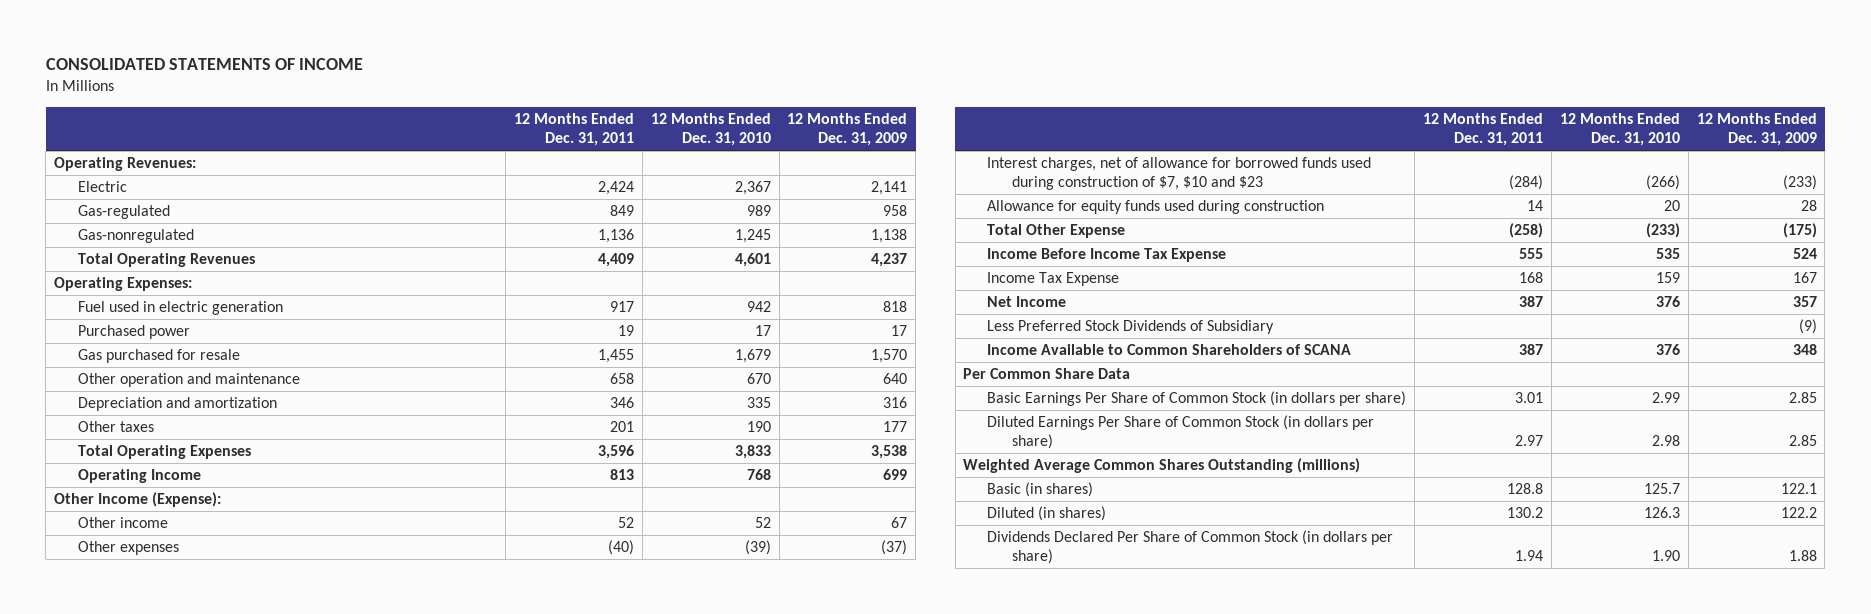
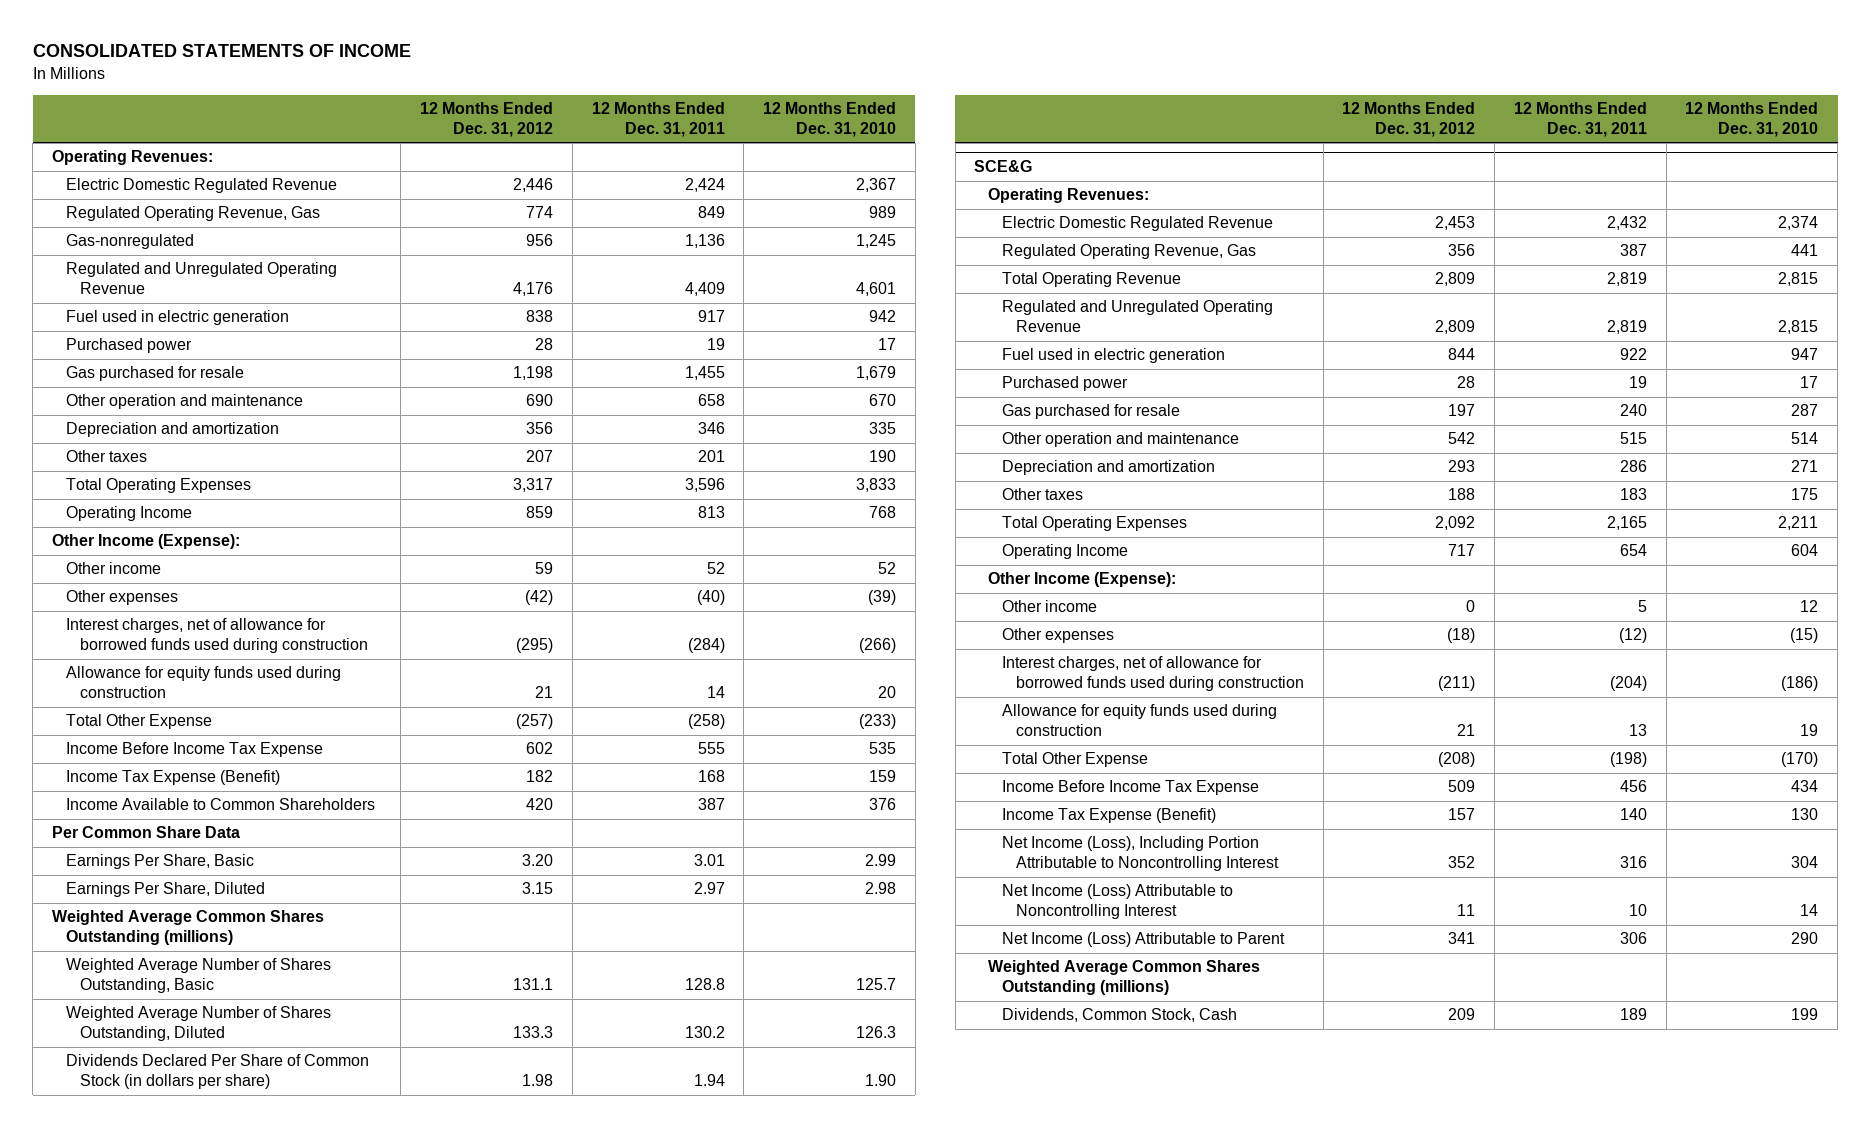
[787,113,908,147] 12 Months Ended Dec. 31, 2009 -> none
none -> [420,102,554,137] 12 Months Ended Dec. 31, 2012
[78,181,128,193] Electric -> [65,178,337,194] Electric Domestic Regulated Revenue
[78,205,171,220] Gas-regulated -> [65,206,320,222] Regulated Operating Revenue, Gas
[54,277,193,292] Operating Expenses: -> none
[78,253,256,268] Total Operating Revenues -> [65,262,337,295] Regulated and Unregulated Operating Revenue
[987,157,1372,191] Interest charges, net of allowance for borrowed funds used during construction of $7, $10 and $23 -> [65,618,368,654] Interest charges, net of allowance for borrowed funds used during construction
[987,296,1067,308] Net Income -> none
[987,320,1275,335] Less Preferred Stock Dividends of Subsidiary -> none
[987,272,1120,287] Income Tax Expense -> [65,770,280,786] Income Tax Expense (Benefit)
[987,344,1352,356] Income Available to Common Shareholders of SCANA -> [65,798,375,811] Income Available to Common Shareholders
[987,391,1407,407] Basic Earnings Per Share of Common Stock (in dollars per share) -> [65,854,254,870] Earnings Per Share, Basic
[987,415,1375,450] Diluted Earnings Per Share of Common Stock (in dollars per share) -> [65,882,265,898] Earnings Per Share, Diluted
[987,482,1094,498] Basic (in shares) -> [65,958,331,994] Weighted Average Number of Shares Outstanding, Basic
[987,506,1107,522] Diluted (in shares) -> [65,1006,331,1042] Weighted Average Number of Shares Outstanding, Diluted
none -> [974,160,1033,173] SCE&G
none -> [988,188,1150,204] Operating Revenues:
none -> [1002,216,1274,232] Electric Domestic Regulated Revenue
none -> [1002,244,1257,260] Regulated Operating Revenue, Gas
none -> [1002,272,1182,288] Total Operating Revenue
none -> [1002,300,1274,333] Regulated and Unregulated Operating Revenue
none -> [1002,348,1226,364] Fuel used in electric generation
none -> [1002,376,1129,392] Purchased power
none -> [1002,404,1181,420] Gas purchased for resale
none -> [1002,432,1240,448] Other operation and maintenance
none -> [1002,460,1216,476] Depreciation and amortization
none -> [1002,488,1084,501] Other taxes
none -> [1002,516,1188,532] Total Operating Expenses
none -> [1002,544,1129,560] Operating Income
none -> [988,572,1177,588] Other Income (Expense):
none -> [1002,600,1098,613] Other income
none -> [1002,628,1115,644] Other expenses
none -> [1002,656,1304,692] Interest charges, net of allowance for borrowed funds used during construction
none -> [1002,704,1278,737] Allowance for equity funds used during construction
none -> [1002,752,1149,768] Total Other Expense
none -> [1002,780,1260,796] Income Before Income Tax Expense
none -> [1002,808,1217,824] Income Tax Expense (Benefit)
none -> [1002,836,1279,872] Net Income (Loss), Including Portion Attributable to Noncontrolling Interest
none -> [1002,884,1234,920] Net Income (Loss) Attributable to Noncontrolling Interest
none -> [1002,932,1286,948] Net Income (Loss) Attributable to Parent
none -> [988,960,1261,996] Weighted Average Common Shares Outstanding (millions)
none -> [1002,1008,1238,1023] Dividends, Common Stock, Cash

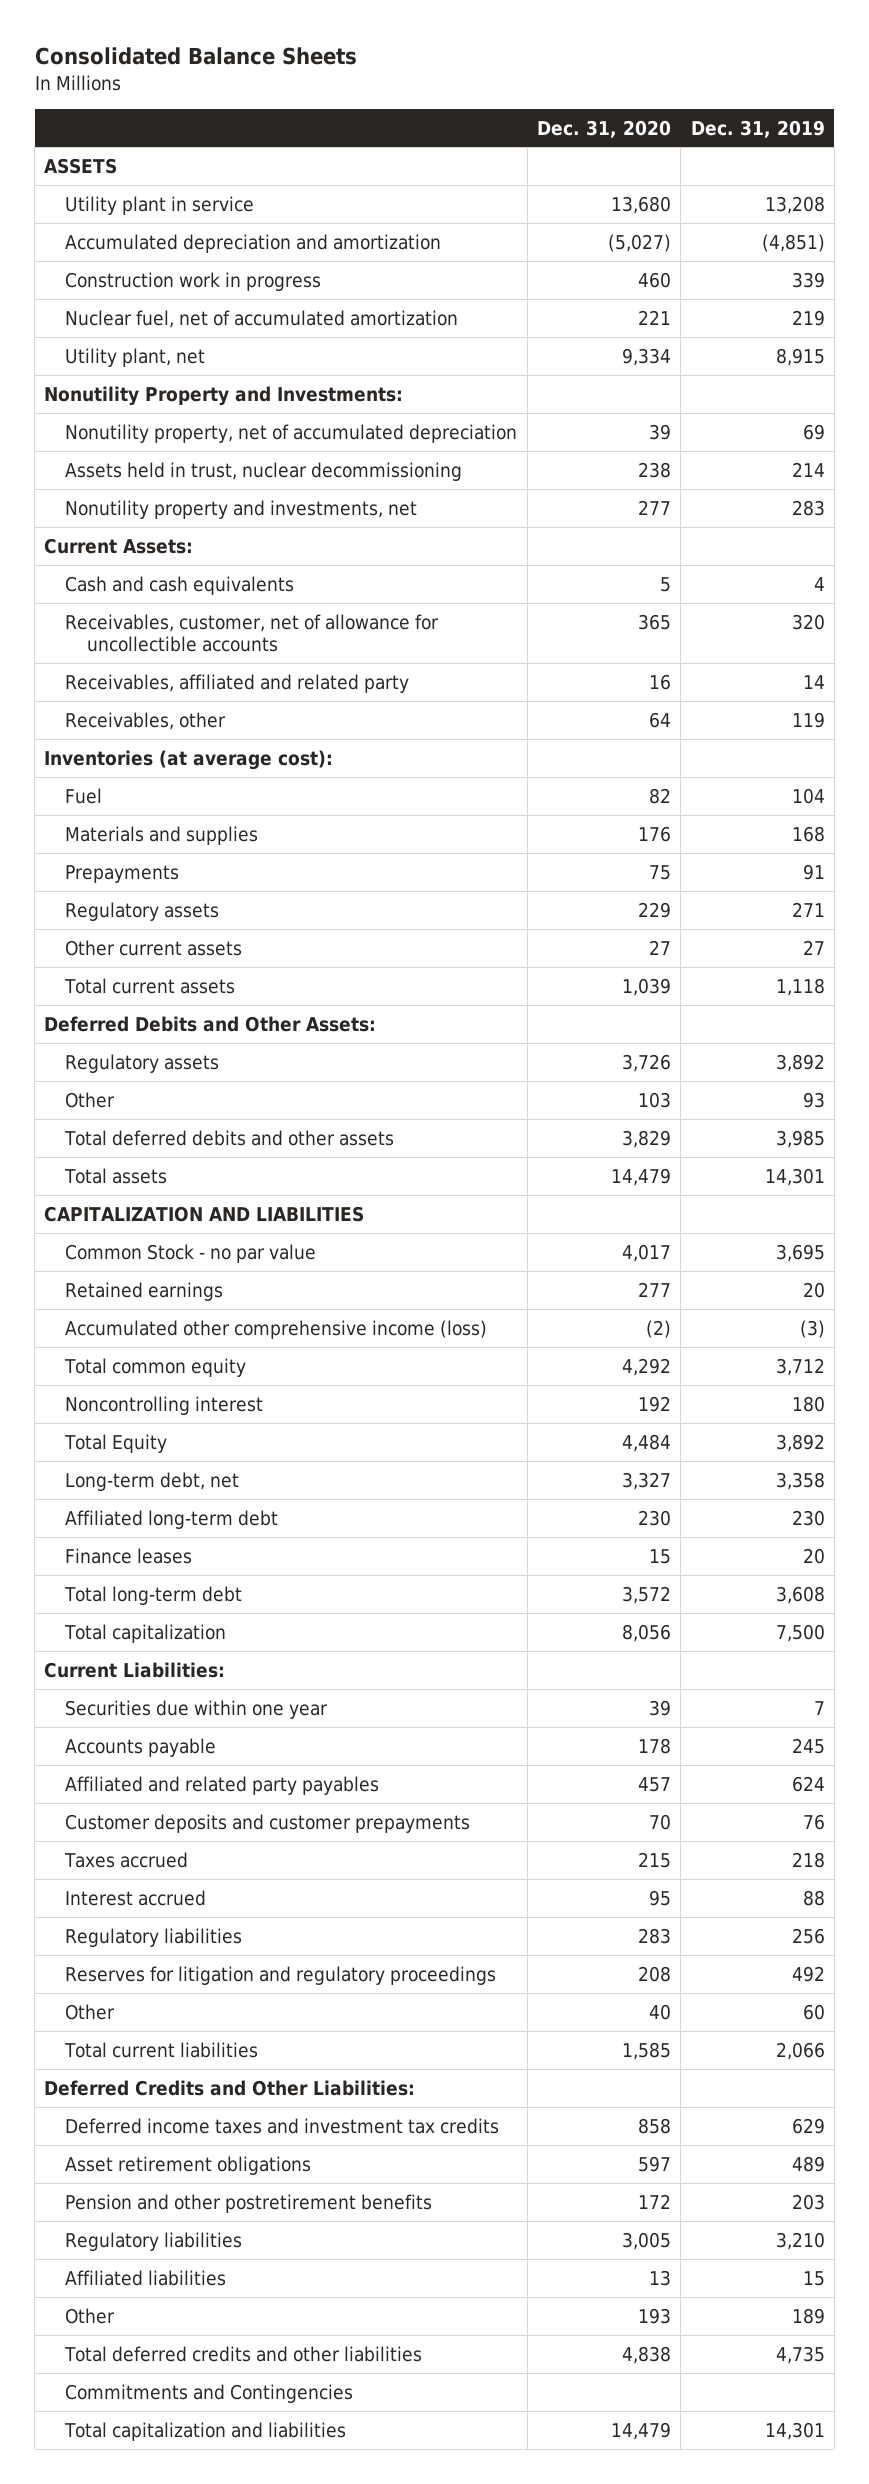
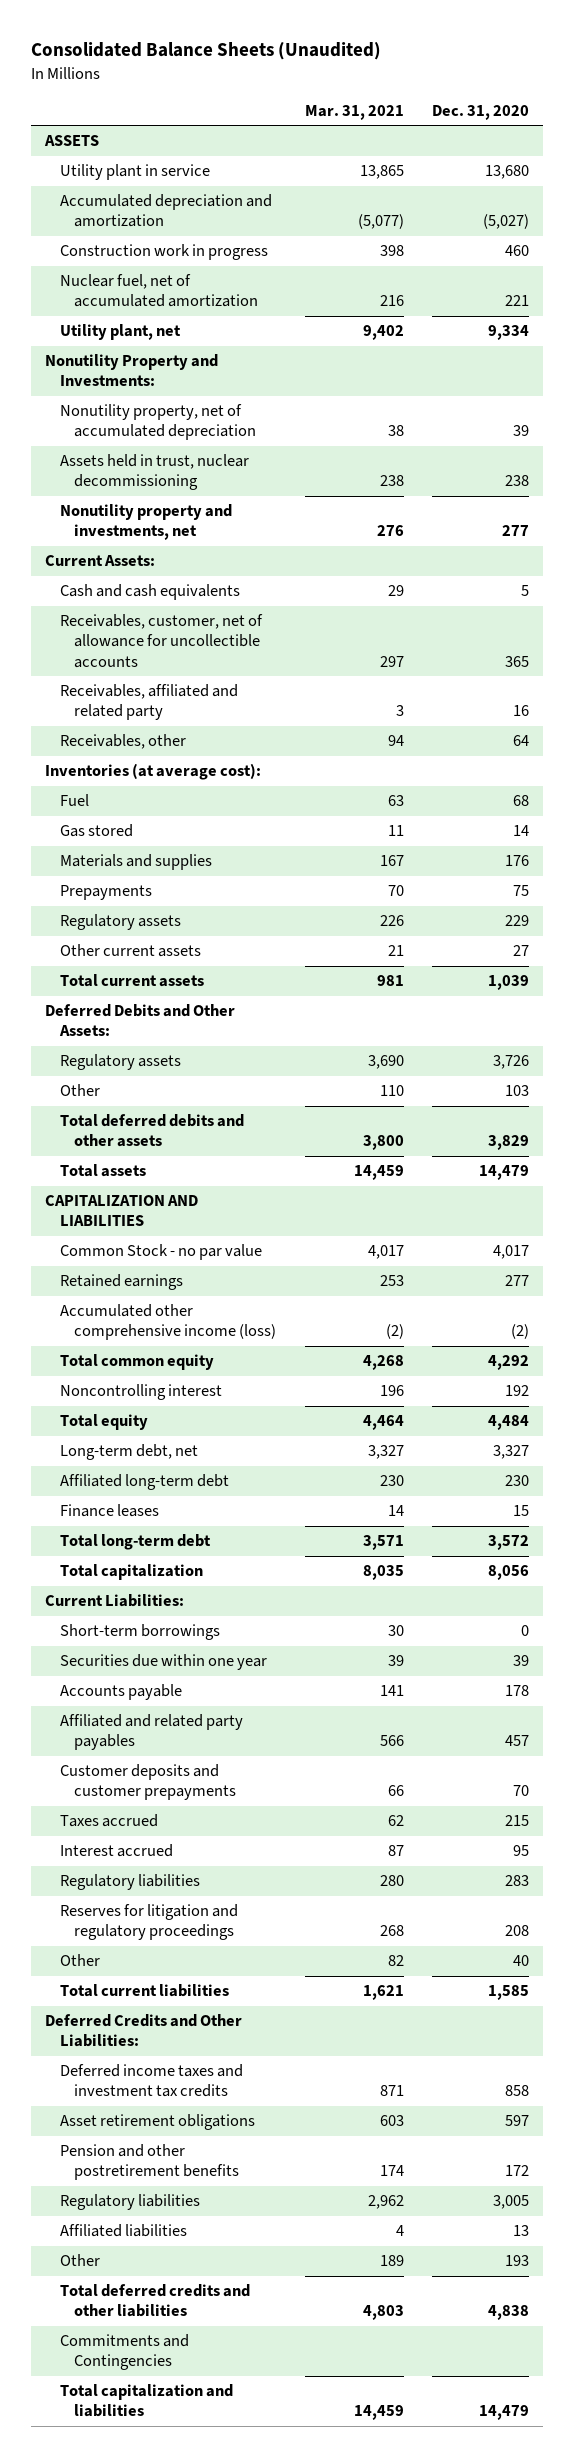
[34,47,357,66] Consolidated Balance Sheets -> [30,42,381,61] Consolidated Balance Sheets (Unaudited)
[690,119,825,138] Dec. 31, 2019 -> none
none -> [304,104,404,120] Mar. 31, 2021
[649,787,672,804] 82 -> [512,795,529,807] 68
none -> [59,824,133,838] Gas stored
[64,1433,168,1453] Total Equity -> [59,1414,148,1431] Total equity
none -> [59,1624,220,1641] Short-term borrowings

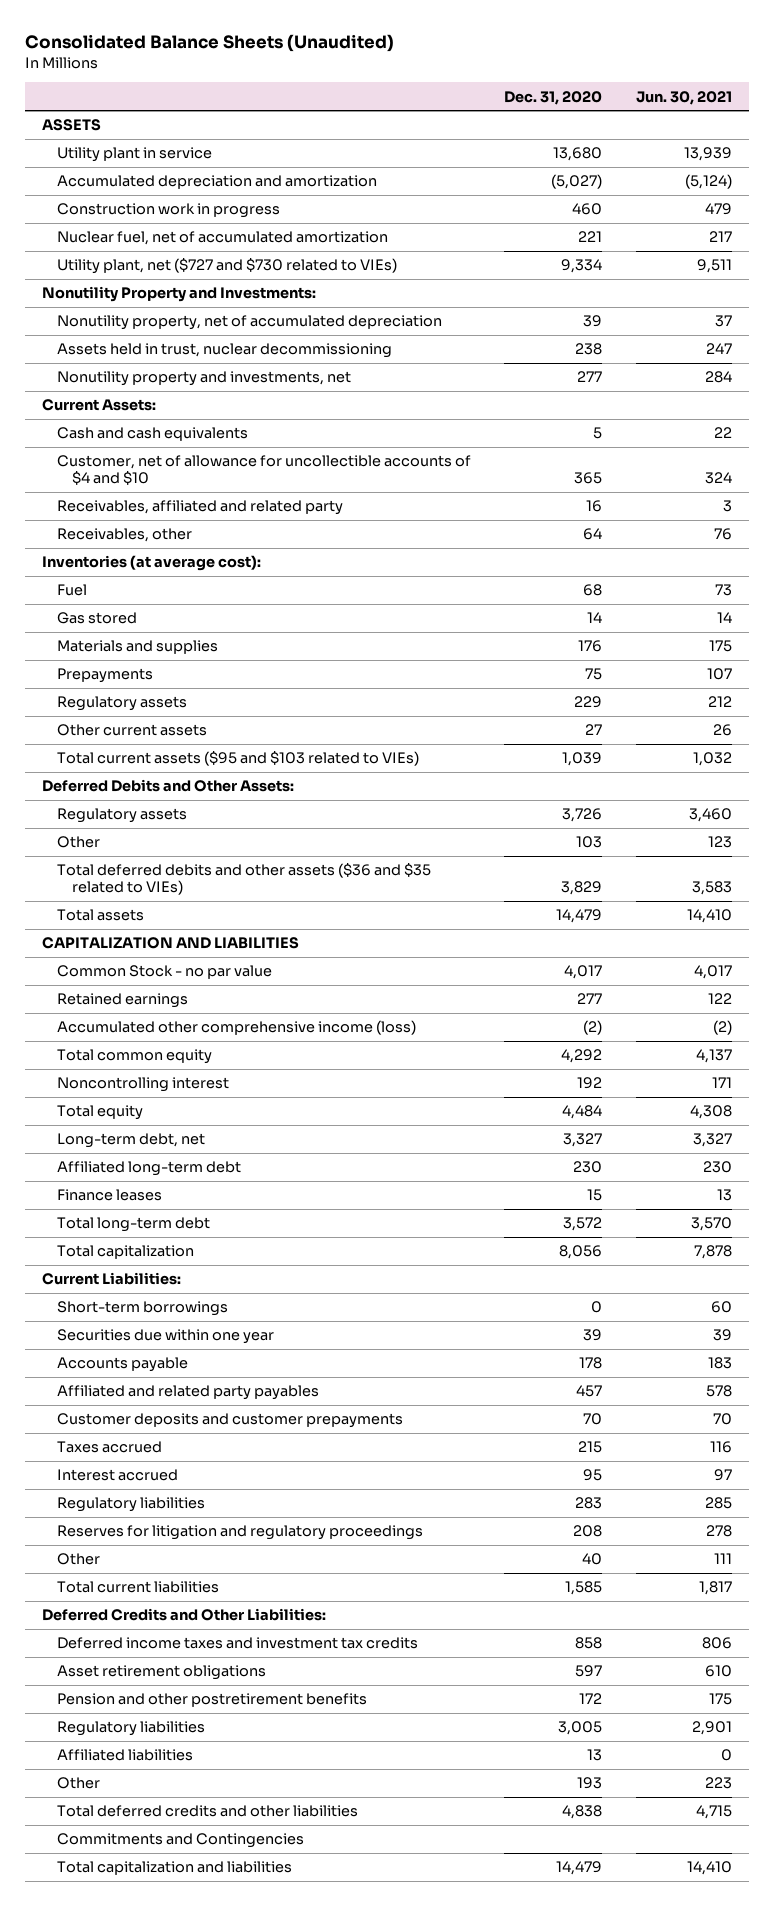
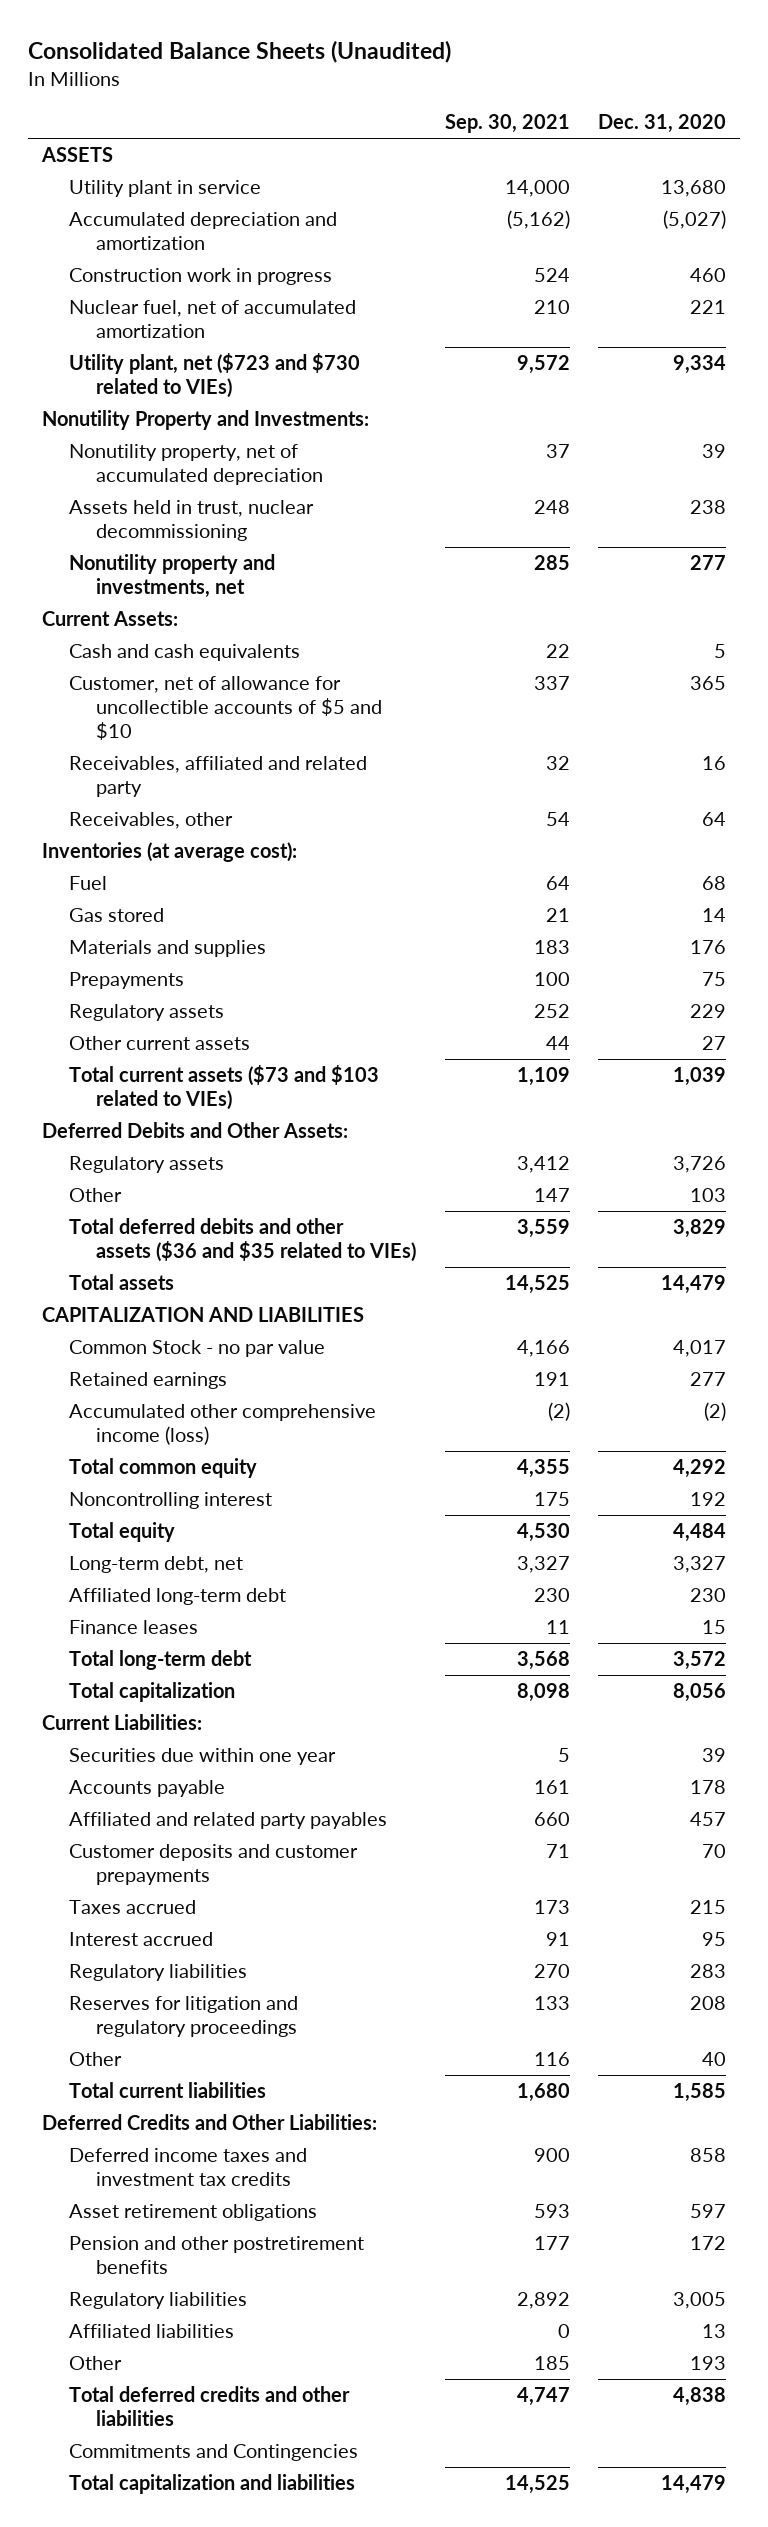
[635,90,732,105] Jun. 30, 2021 -> none
none -> [444,114,570,134] Sep. 30, 2021
[56,258,397,275] Utility plant, net ($727 and $730 related to VIEs) -> [69,353,361,399] Utility plant, net ($723 and $730 related to VIEs)
[56,455,471,486] Customer, net of allowance for uncollectible accounts of $4 and $10 -> [69,676,383,740] Customer, net of allowance for uncollectible accounts of $5 and $10
[56,751,419,767] Total current assets ($95 and $103 related to VIEs) -> [69,1065,380,1111] Total current assets ($73 and $103 related to VIEs)
[56,1301,228,1317] Short-term borrowings -> none

